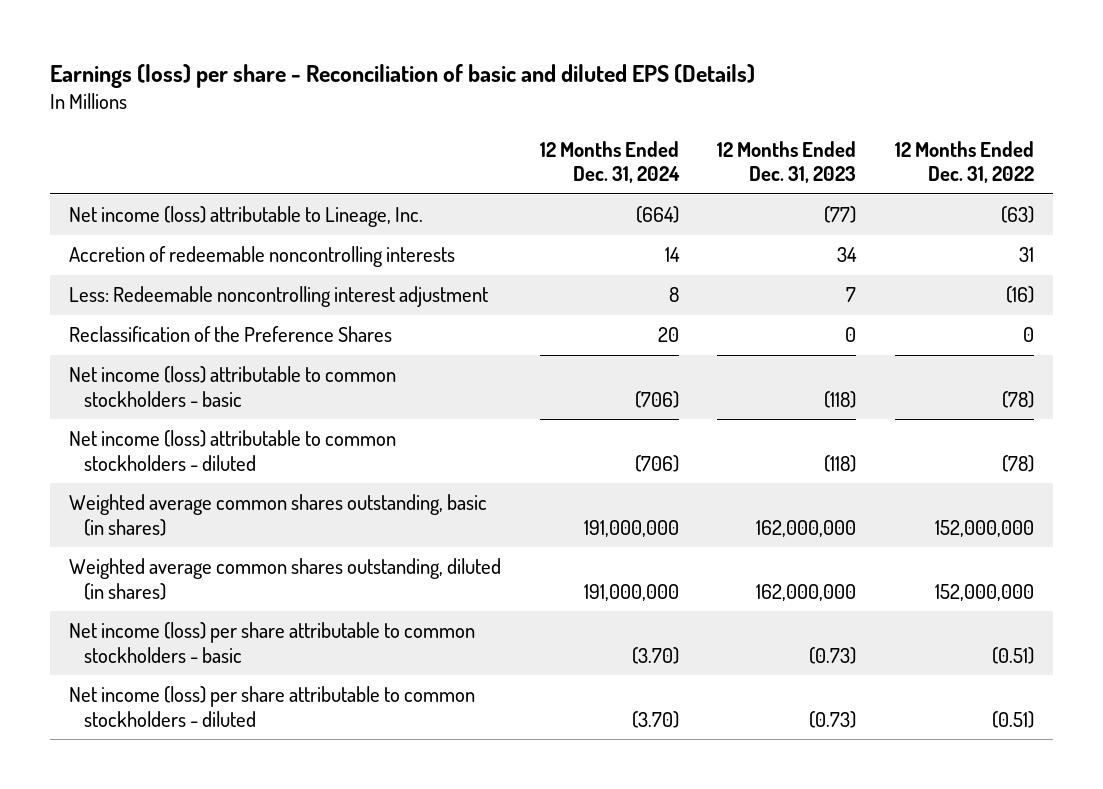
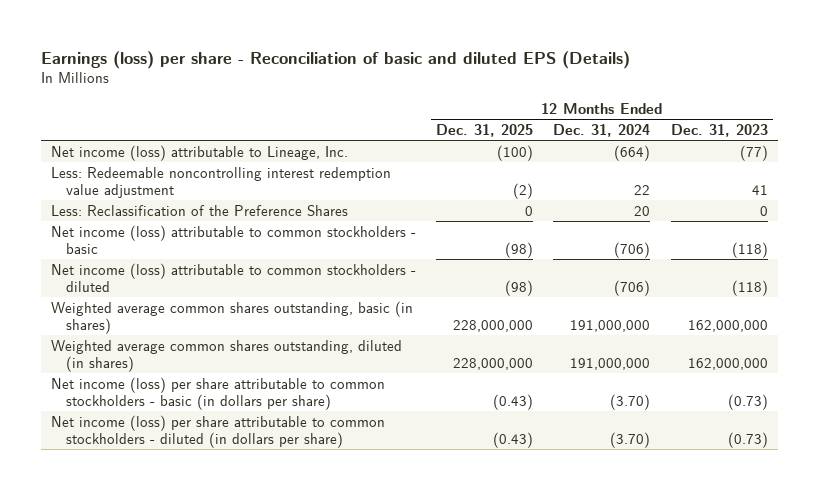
[895,140,1035,184] 12 Months Ended Dec. 31, 2022 -> none
none -> [436,123,534,137] Dec. 31, 2025
[69,286,489,308] Less: Redeemable noncontrolling interest adjustment -> none
[69,246,456,268] Accretion of redeemable noncontrolling interests -> [50,166,391,198] Less: Redeemable noncontrolling interest redemption value adjustment
[664,247,680,263] 14 -> [634,184,651,195] 22
[837,247,858,263] 34 -> [751,184,768,195] 41
[69,326,393,343] Reclassification of the Preference Shares -> [50,204,348,216] Less: Reclassification of the Preference Shares
[69,622,476,663] Net income (loss) per share attributable to common stockholders - basic -> [50,376,385,410] Net income (loss) per share attributable to common stockholders - basic (in dollars per share)
[69,686,476,727] Net income (loss) per share attributable to common stockholders - diluted -> [50,414,385,448] Net income (loss) per share attributable to common stockholders - diluted (in dollars per share)

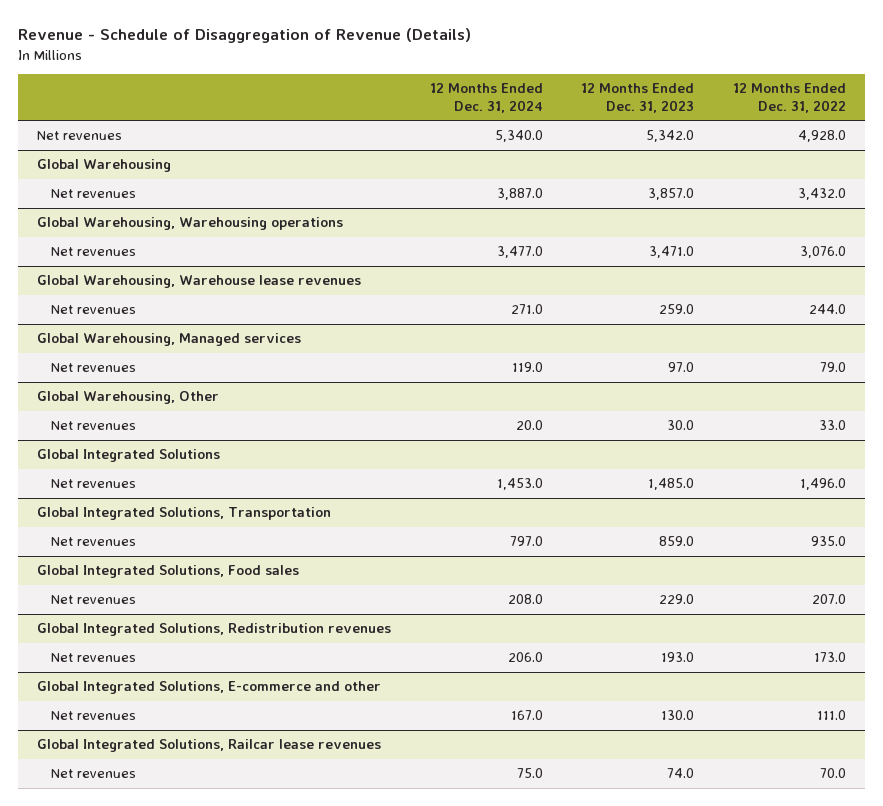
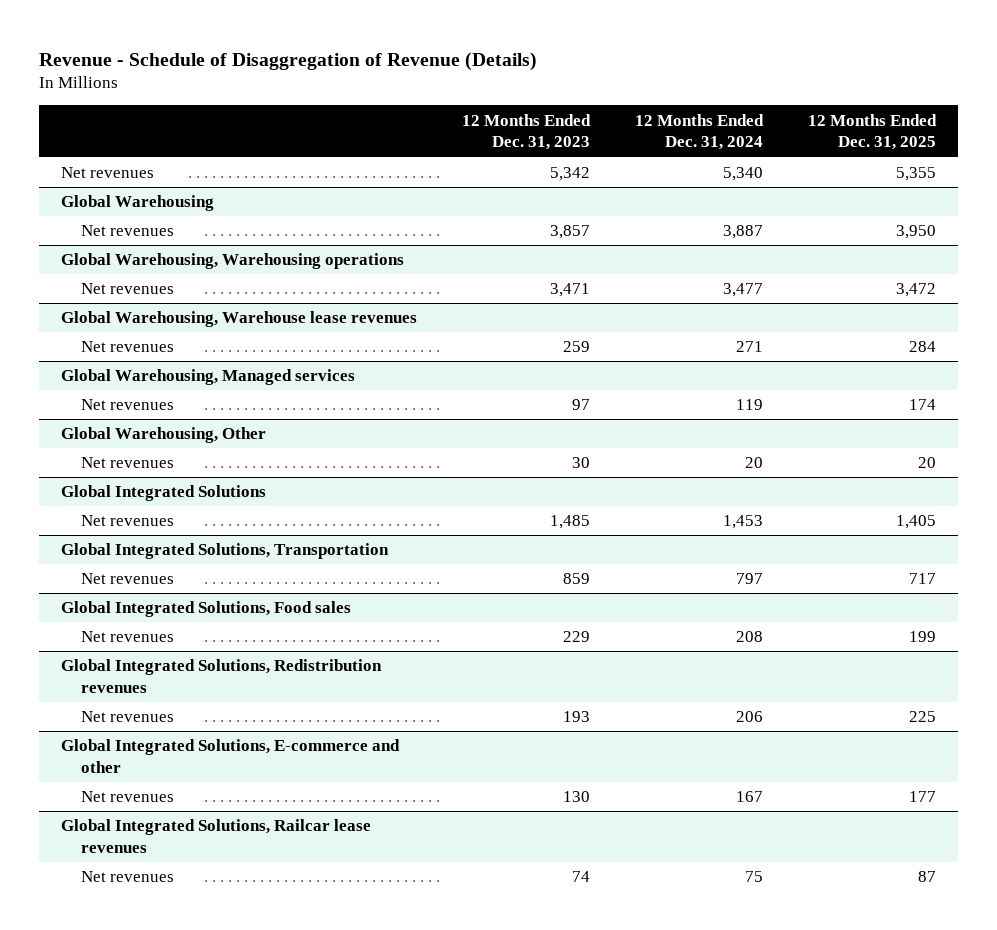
[732,83,846,114] 12 Months Ended Dec. 31, 2022 -> none
none -> [807,113,937,151] 12 Months Ended Dec. 31, 2025
[494,130,543,143] 5,340.0 -> [722,167,763,182] 5,340
[646,130,695,143] 5,342.0 -> [550,167,591,182] 5,342
[496,188,543,201] 3,887.0 -> [722,225,763,240] 3,887
[648,188,695,201] 3,857.0 -> [550,225,591,240] 3,857
[496,246,543,259] 3,477.0 -> [722,283,763,298] 3,477
[649,246,695,259] 3,471.0 -> [550,283,591,298] 3,471
[510,304,543,315] 271.0 -> [735,341,763,353] 271
[659,304,695,315] 259.0 -> [563,341,591,353] 259
[511,362,543,373] 119.0 -> [735,399,763,411] 119
[668,362,695,373] 97.0 -> [572,399,591,411] 97
[515,420,543,431] 20.0 -> [744,457,763,469] 20
[667,420,695,431] 30.0 -> [572,457,591,469] 30
[496,478,543,491] 1,453.0 -> [722,515,763,530] 1,453
[648,478,695,491] 1,485.0 -> [550,515,591,530] 1,485
[509,536,543,547] 797.0 -> [735,573,763,585] 797
[659,536,695,547] 859.0 -> [563,573,591,585] 859
[507,594,543,605] 208.0 -> [735,631,763,643] 208
[659,594,695,605] 229.0 -> [563,631,591,643] 229
[507,652,543,663] 206.0 -> [735,711,763,723] 206
[661,652,695,663] 193.0 -> [563,711,591,723] 193
[510,710,543,721] 167.0 -> [735,791,763,803] 167
[661,710,695,721] 130.0 -> [563,791,591,803] 130
[516,768,543,779] 75.0 -> [744,871,763,883] 75
[667,768,695,779] 74.0 -> [572,871,591,883] 74

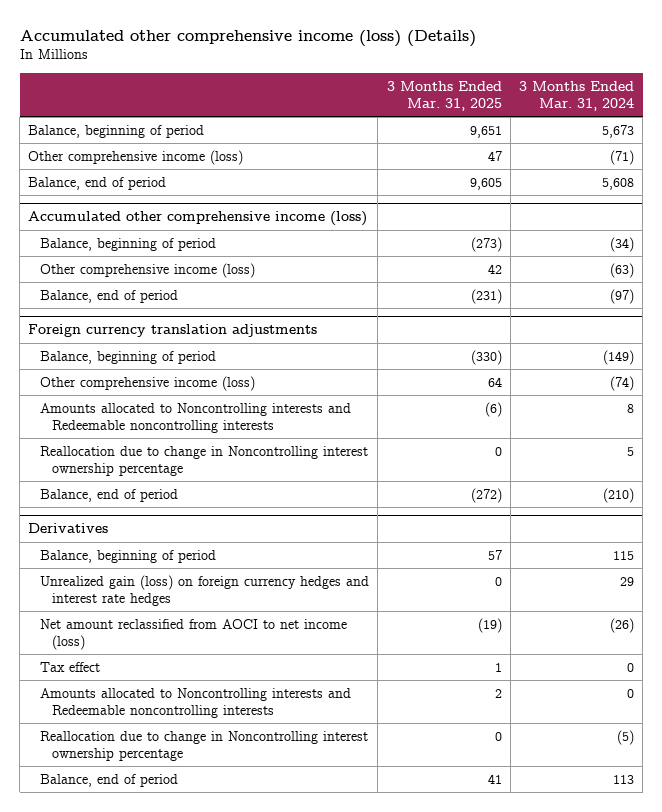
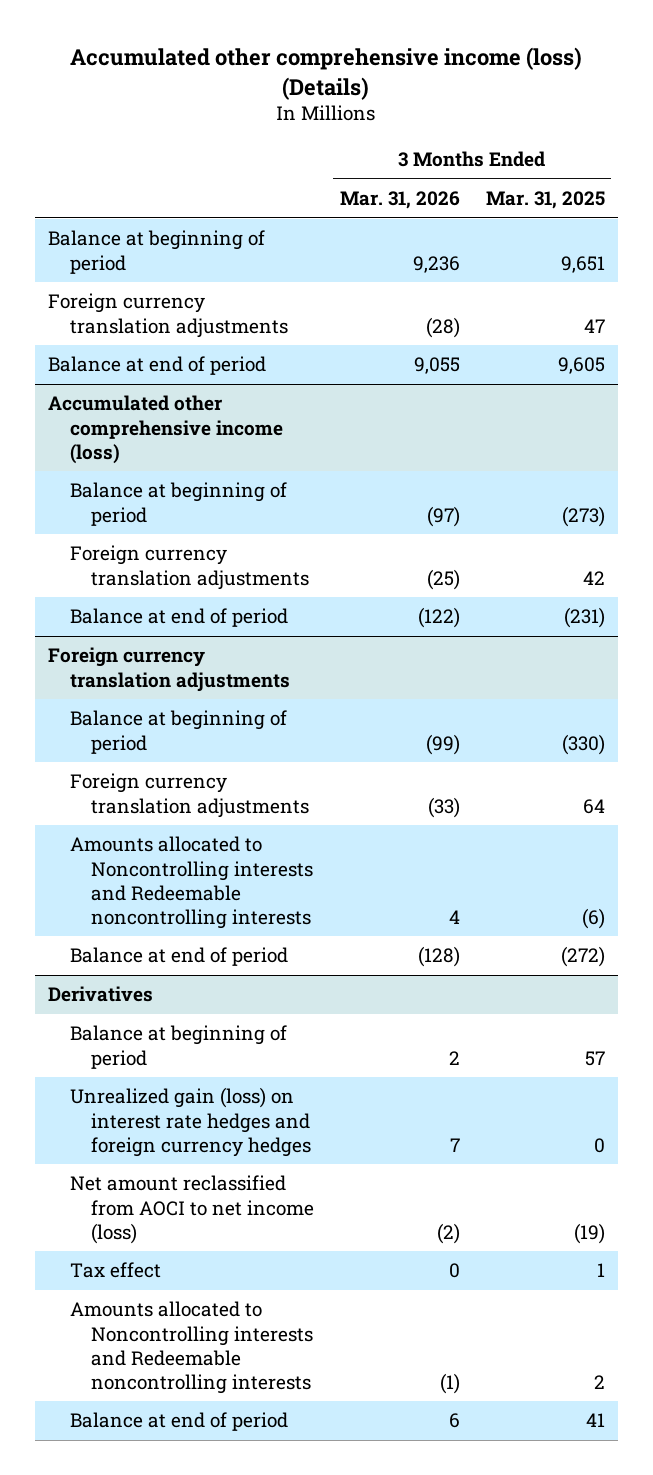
[518,80,634,111] 3 Months Ended Mar. 31, 2024 -> none
none -> [339,190,460,209] Mar. 31, 2026
[28,124,205,138] Balance, beginning of period -> [48,230,266,274] Balance at beginning of period
[28,149,244,165] Other comprehensive income (loss) -> [48,293,288,338] Foreign currency translation adjustments
[28,176,167,190] Balance, end of period -> [48,356,267,376] Balance at end of period
[40,237,217,251] Balance, beginning of period -> [69,482,287,526] Balance at beginning of period
[40,262,256,278] Other comprehensive income (loss) -> [69,545,309,590] Foreign currency translation adjustments
[40,289,179,303] Balance, end of period -> [69,608,288,628] Balance at end of period
[40,350,217,364] Balance, beginning of period -> [69,710,287,754] Balance at beginning of period
[40,375,256,391] Other comprehensive income (loss) -> [69,773,309,818] Foreign currency translation adjustments
[40,445,369,476] Reallocation due to change in Noncontrolling interest ownership percentage -> none
[40,488,179,502] Balance, end of period -> [69,947,288,967] Balance at end of period
[40,549,217,563] Balance, beginning of period -> [69,1025,287,1069] Balance at beginning of period
[40,574,370,606] Unrealized gain (loss) on foreign currency hedges and interest rate hedges -> [69,1087,311,1157] Unrealized gain (loss) on interest rate hedges and foreign currency hedges
[40,730,369,761] Reallocation due to change in Noncontrolling interest ownership percentage -> none
[40,773,179,787] Balance, end of period -> [69,1412,288,1432] Balance at end of period

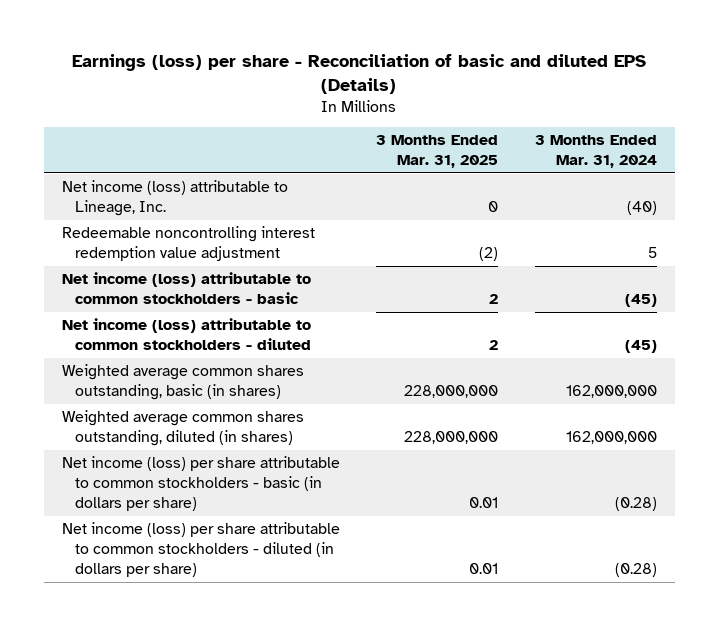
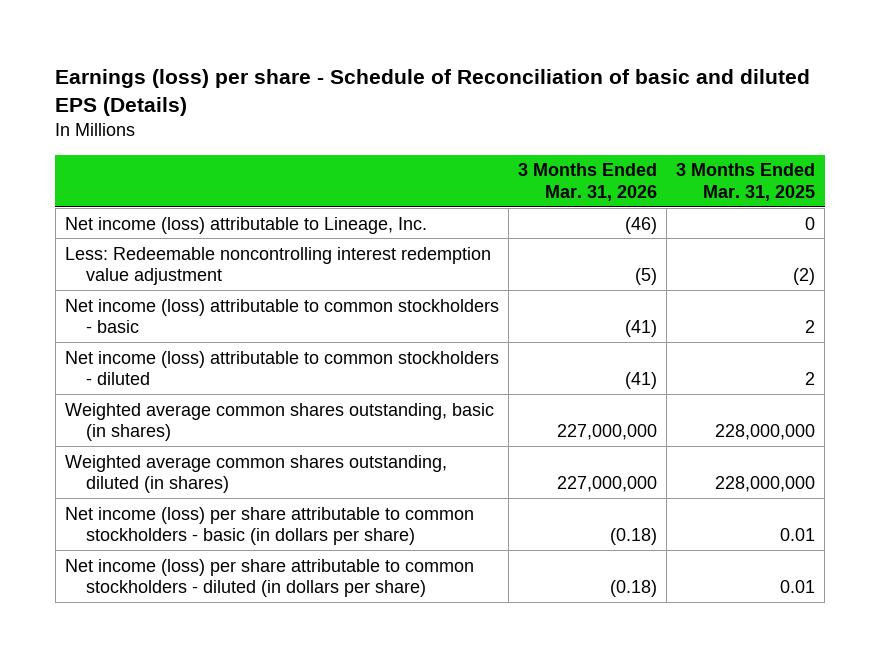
[72,54,647,95] Earnings (loss) per share - Reconciliation of basic and diluted EPS (Details) -> [55,68,811,116] Earnings (loss) per share - Schedule of Reconciliation of basic and diluted EPS (Details)
[534,135,657,169] 3 Months Ended Mar. 31, 2024 -> none
none -> [517,163,657,201] 3 Months Ended Mar. 31, 2026
[61,226,315,262] Redeemable noncontrolling interest redemption value adjustment -> [64,246,491,286] Less: Redeemable noncontrolling interest redemption value adjustment

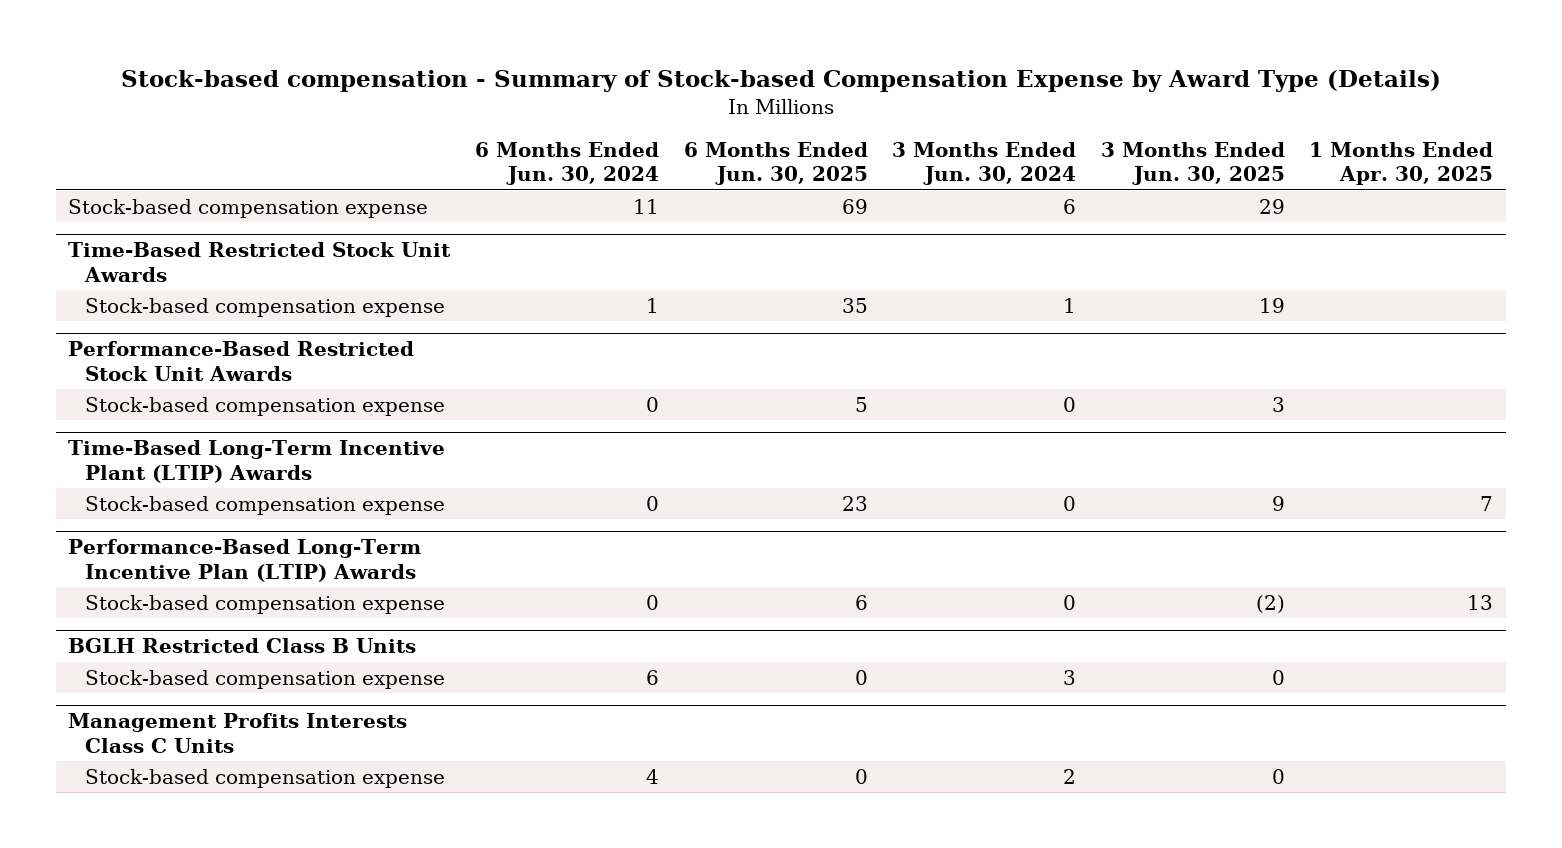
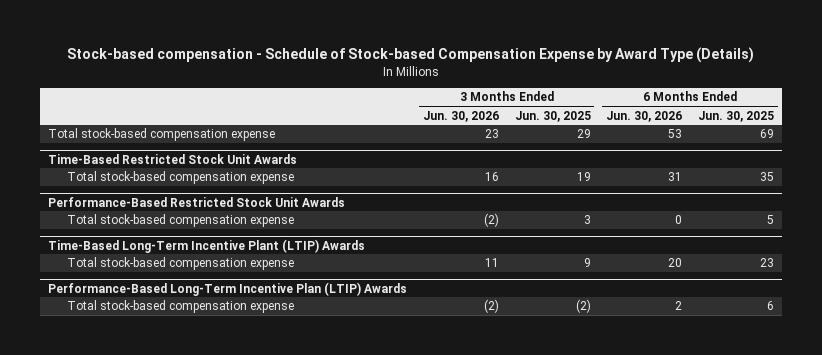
[120,70,1441,93] Stock-based compensation - Summary of Stock-based Compensation Expense by Award Type (Details) -> [67,47,755,64] Stock-based compensation - Schedule of Stock-based Compensation Expense by Award Type (Details)
[475,141,660,186] 6 Months Ended Jun. 30, 2024 -> none
[892,141,1077,186] 3 Months Ended Jun. 30, 2024 -> none
[1309,141,1494,186] 1 Months Ended Apr. 30, 2025 -> none
none -> [422,110,499,122] Jun. 30, 2026
none -> [606,110,683,122] Jun. 30, 2026
[68,198,429,218] Stock-based compensation expense -> [48,128,276,142] Total stock-based compensation expense
[85,297,446,317] Stock-based compensation expense -> [67,171,295,185] Total stock-based compensation expense
[85,396,446,416] Stock-based compensation expense -> [67,214,295,228] Total stock-based compensation expense
[85,495,446,515] Stock-based compensation expense -> [67,257,295,271] Total stock-based compensation expense
[68,638,417,654] BGLH Restricted Class B Units -> none
[85,669,446,689] Stock-based compensation expense -> none
[68,713,408,753] Management Profits Interests Class C Units -> none
[85,768,446,788] Stock-based compensation expense -> none
[85,594,446,614] Stock-based compensation expense -> [67,300,295,314] Total stock-based compensation expense

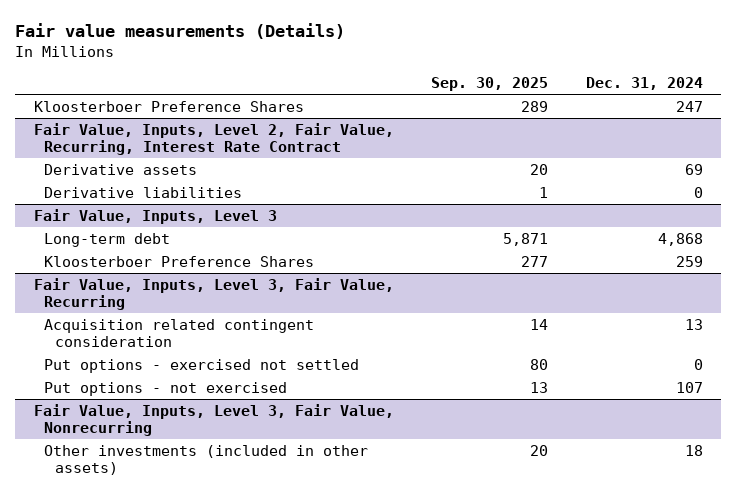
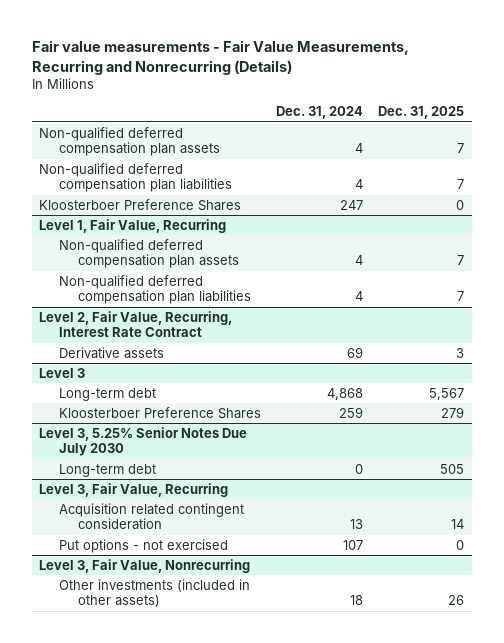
[15,23,346,40] Fair value measurements (Details) -> [31,39,409,75] Fair value measurements - Fair Value Measurements, Recurring and Nonrecurring (Details)
[431,76,549,91] Sep. 30, 2025 -> none
none -> [378,106,465,120] Dec. 31, 2025
none -> [39,126,220,157] Non-qualified deferred compensation plan assets
none -> [39,162,232,193] Non-qualified deferred compensation plan liabilities
none -> [39,218,227,233] Level 1, Fair Value, Recurring
none -> [58,238,239,269] Non-qualified deferred compensation plan assets
none -> [58,274,251,305] Non-qualified deferred compensation plan liabilities
[33,122,394,155] Fair Value, Inputs, Level 2, Fair Value, Recurring, Interest Rate Contract -> [39,310,233,338] Level 2, Fair Value, Recurring, Interest Rate Contract
[44,186,243,198] Derivative liabilities -> none
[33,208,277,224] Fair Value, Inputs, Level 3 -> [39,367,86,378] Level 3
none -> [39,426,248,457] Level 3, 5.25% Senior Notes Due July 2030
none -> [58,463,156,477] Long-term debt
[33,277,394,310] Fair Value, Inputs, Level 3, Fair Value, Recurring -> [39,482,229,497] Level 3, Fair Value, Recurring
[44,358,360,373] Put options - exercised not settled -> none
[33,403,394,436] Fair Value, Inputs, Level 3, Fair Value, Nonrecurring -> [39,558,251,573] Level 3, Fair Value, Nonrecurring

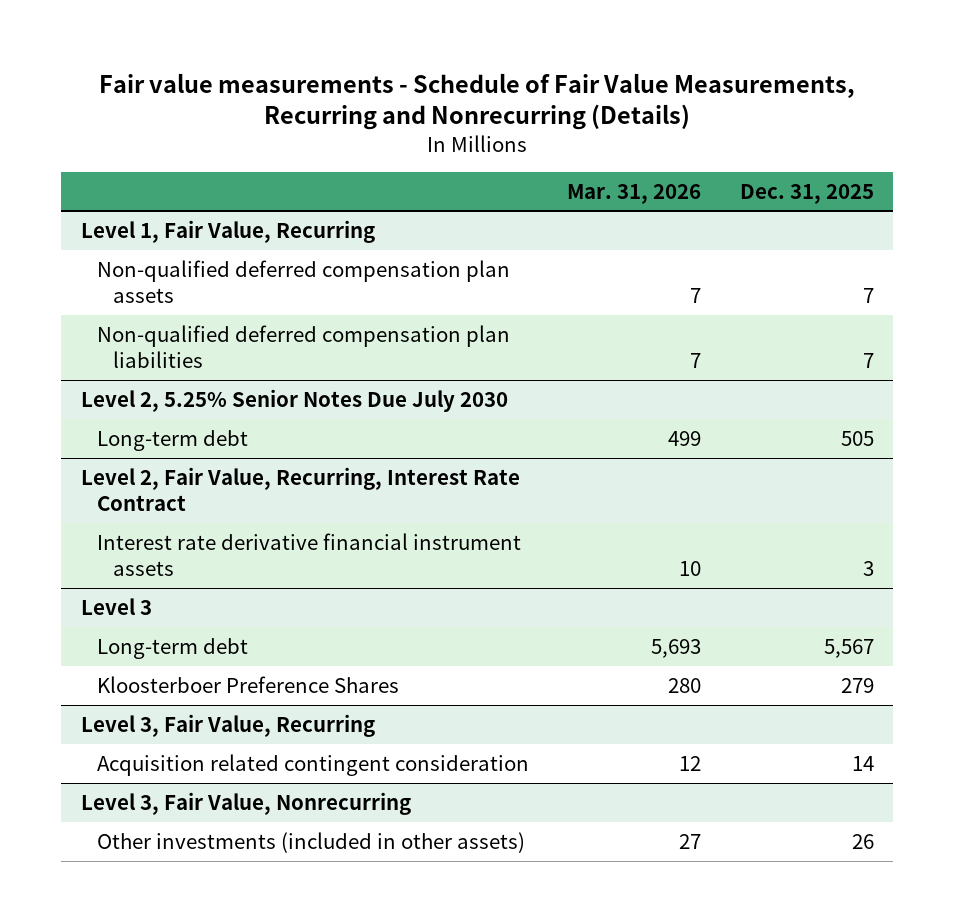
[31,39,409,75] Fair value measurements - Fair Value Measurements, Recurring and Nonrecurring (Details) -> [99,72,856,131] Fair value measurements - Schedule of Fair Value Measurements, Recurring and Nonrecurring (Details)
[275,106,363,120] Dec. 31, 2024 -> none
none -> [567,183,702,204] Mar. 31, 2026
[39,126,220,157] Non-qualified deferred compensation plan assets -> none
[39,162,232,193] Non-qualified deferred compensation plan liabilities -> none
[39,198,242,211] Kloosterboer Preference Shares -> none
none -> [80,388,508,412] Level 2, 5.25% Senior Notes Due July 2030
none -> [96,429,248,451] Long-term debt
[58,346,164,359] Derivative assets -> [96,532,521,576] Interest rate derivative financial instrument assets
[39,426,248,457] Level 3, 5.25% Senior Notes Due July 2030 -> none
[58,463,156,477] Long-term debt -> none
[58,538,228,553] Put options - not exercised -> none

